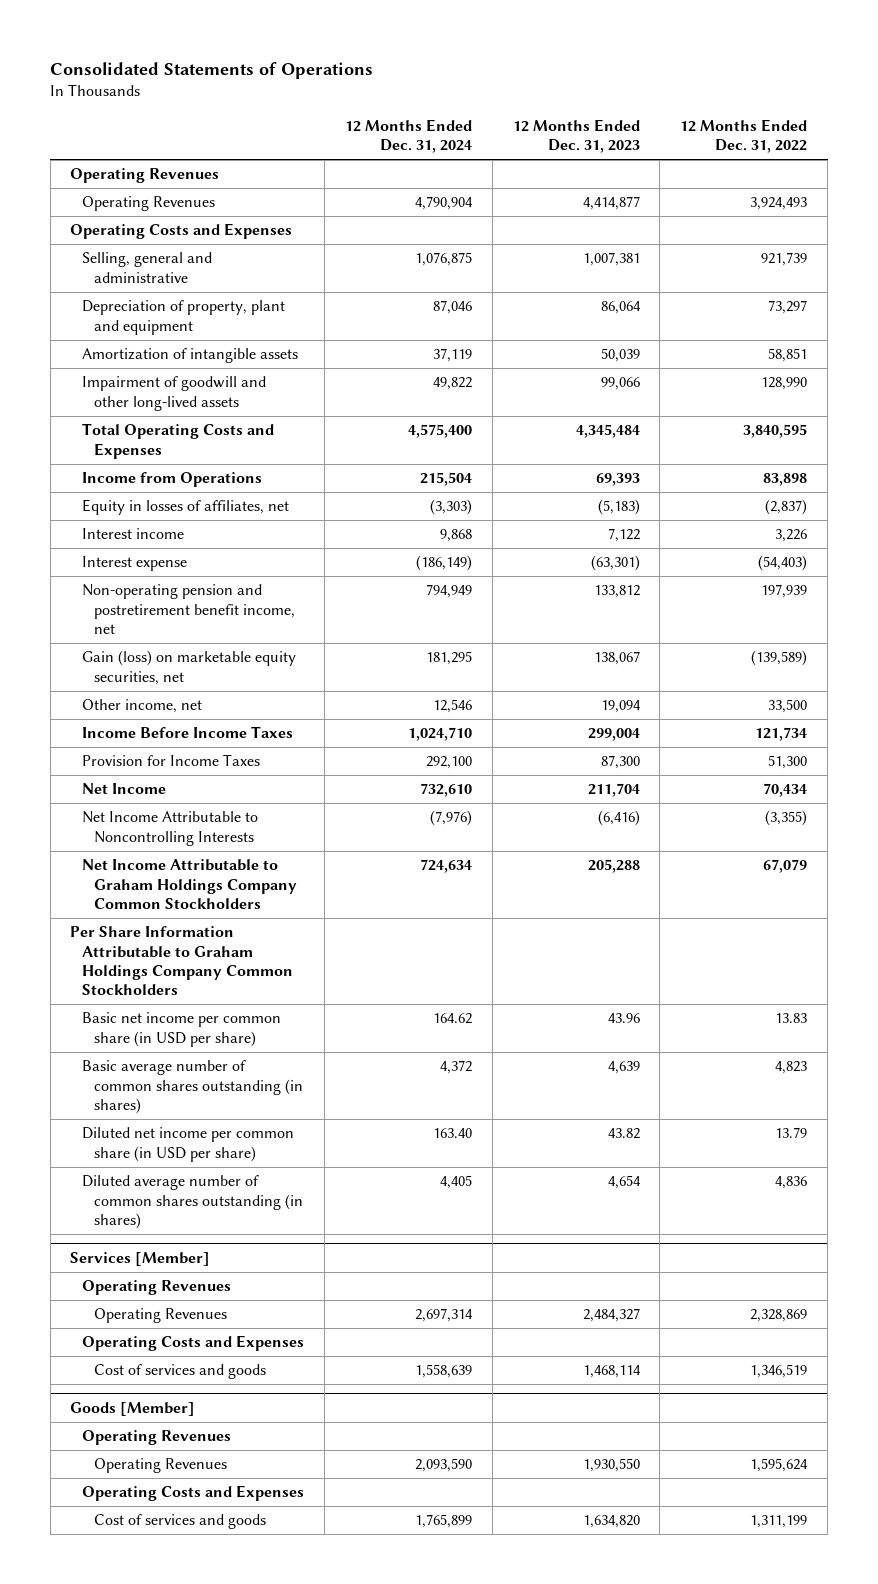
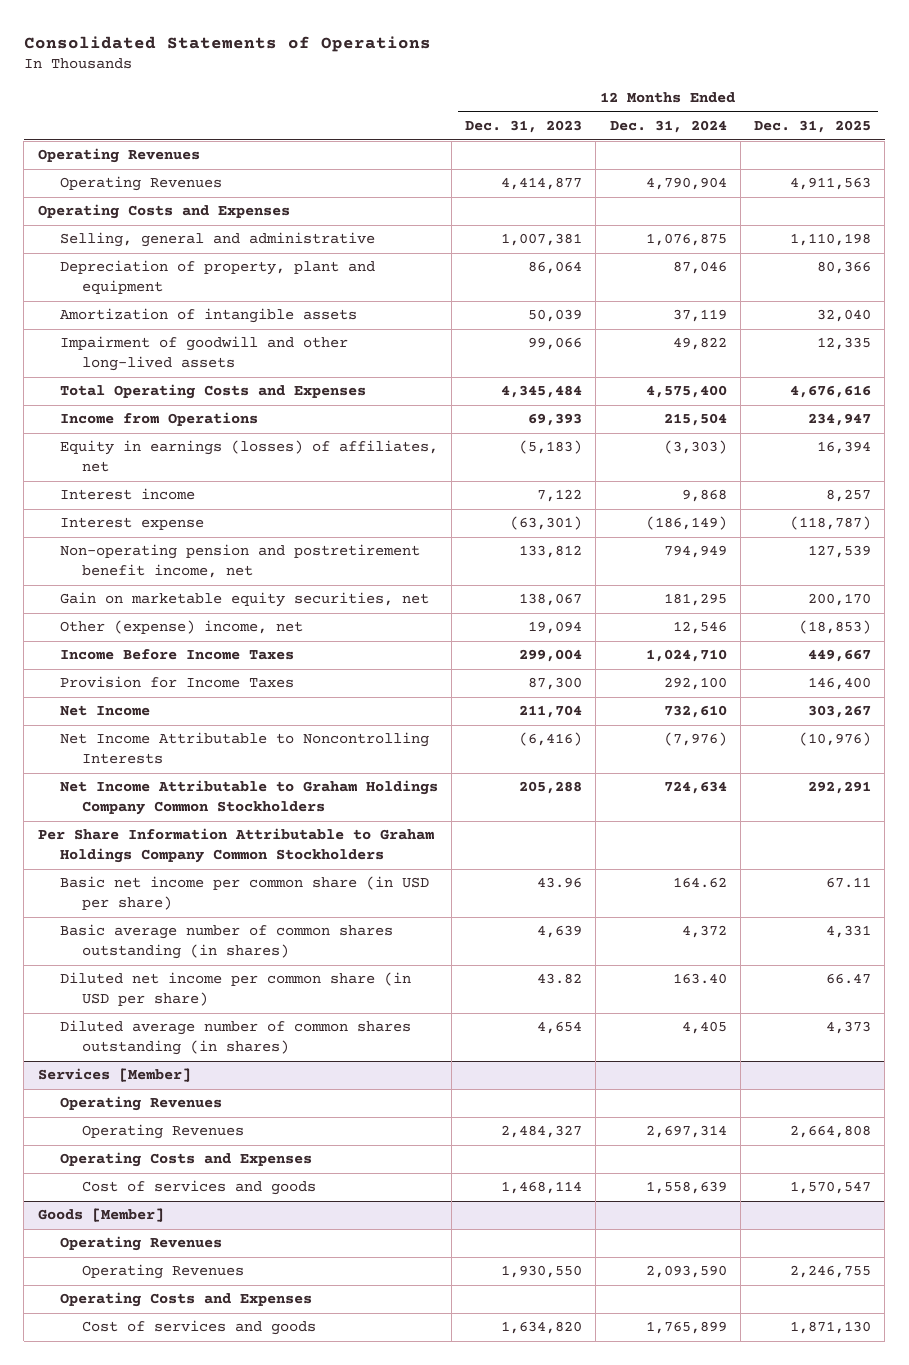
[680,119,808,154] 12 Months Ended Dec. 31, 2022 -> none
none -> [754,120,872,134] Dec. 31, 2025
[82,499,290,516] Equity in losses of affiliates, net -> [59,440,438,473] Equity in earnings (losses) of affiliates, net
[82,650,297,685] Gain (loss) on marketable equity securities, net -> [59,592,429,608] Gain on marketable equity securities, net
[82,699,203,714] Other income, net -> [59,620,303,635] Other (expense) income, net

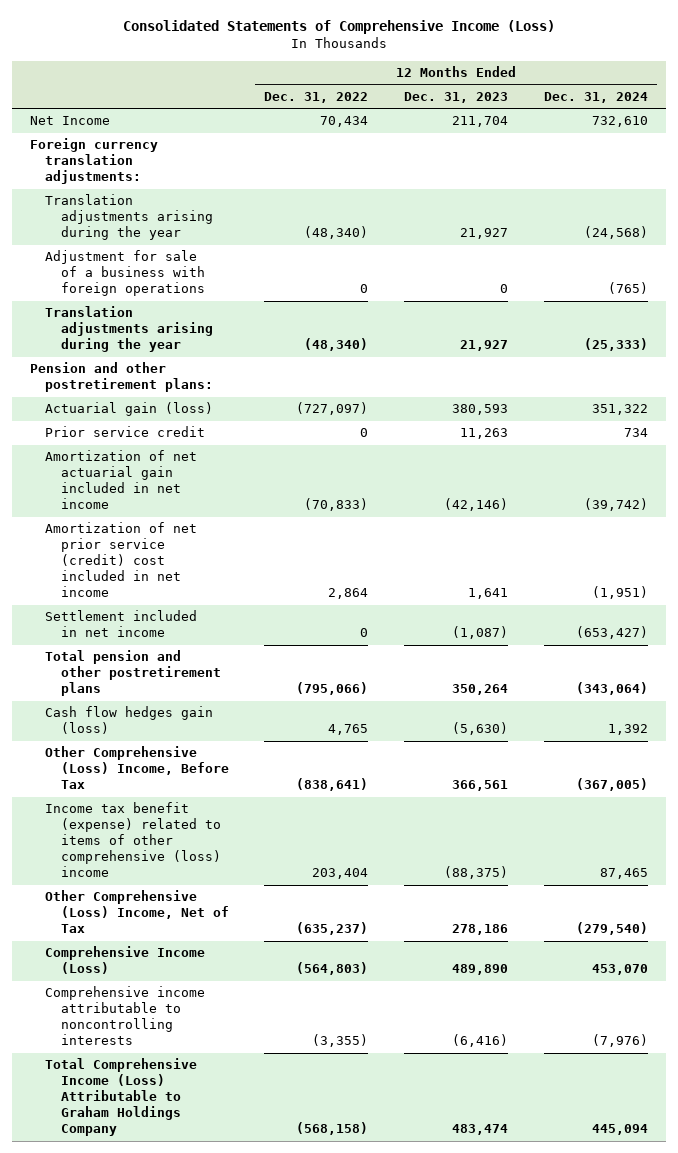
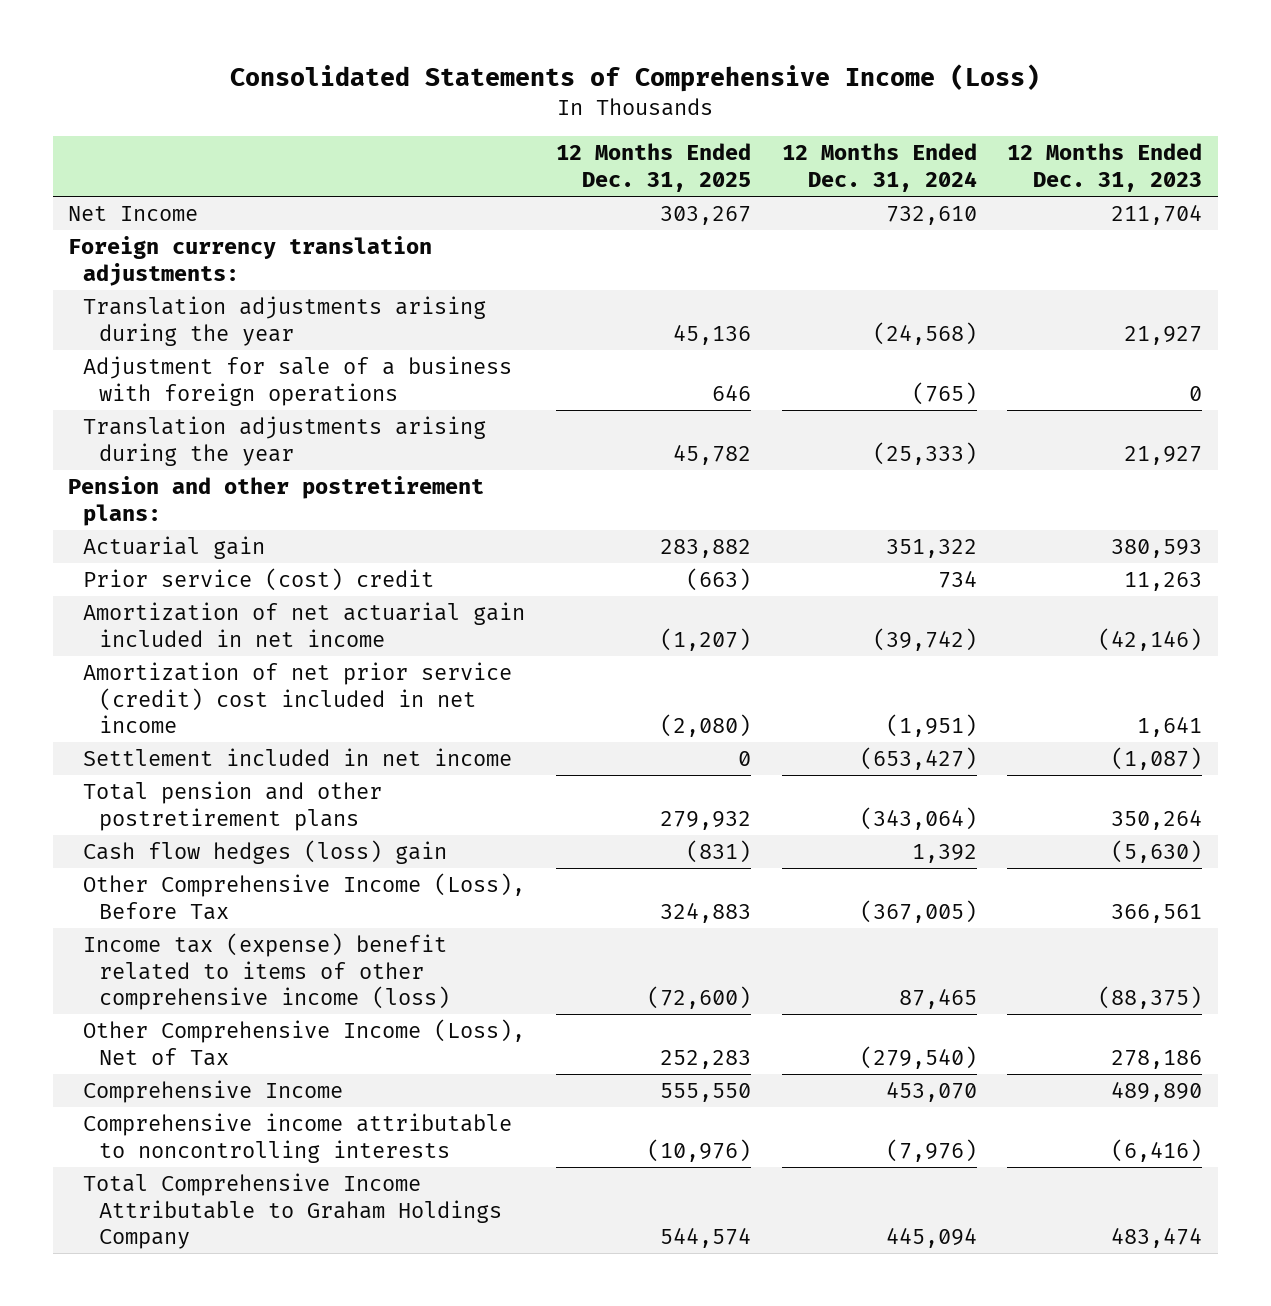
[264,91,369,103] Dec. 31, 2022 -> none
none -> [556,143,752,192] 12 Months Ended Dec. 31, 2025
[45,402,214,417] Actuarial gain (loss) -> [83,536,266,560] Actuarial gain
[45,426,206,438] Prior service credit -> [83,568,435,592] Prior service (cost) credit
[45,706,214,735] Cash flow hedges gain (loss) -> [83,840,448,865] Cash flow hedges (loss) gain
[45,746,229,790] Other Comprehensive (Loss) Income, Before Tax -> [83,873,526,920] Other Comprehensive Income (Loss), Before Tax
[45,802,221,878] Income tax benefit (expense) related to items of other comprehensive (loss) income -> [83,933,450,1010] Income tax (expense) benefit related to items of other comprehensive income (loss)
[45,890,229,934] Other Comprehensive (Loss) Income, Net of Tax -> [83,1019,526,1066] Other Comprehensive Income (Loss), Net of Tax
[45,946,206,975] Comprehensive Income (Loss) -> [83,1080,344,1104] Comprehensive Income
[45,1058,198,1137] Total Comprehensive Income (Loss) Attributable to Graham Holdings Company -> [83,1173,502,1249] Total Comprehensive Income Attributable to Graham Holdings Company

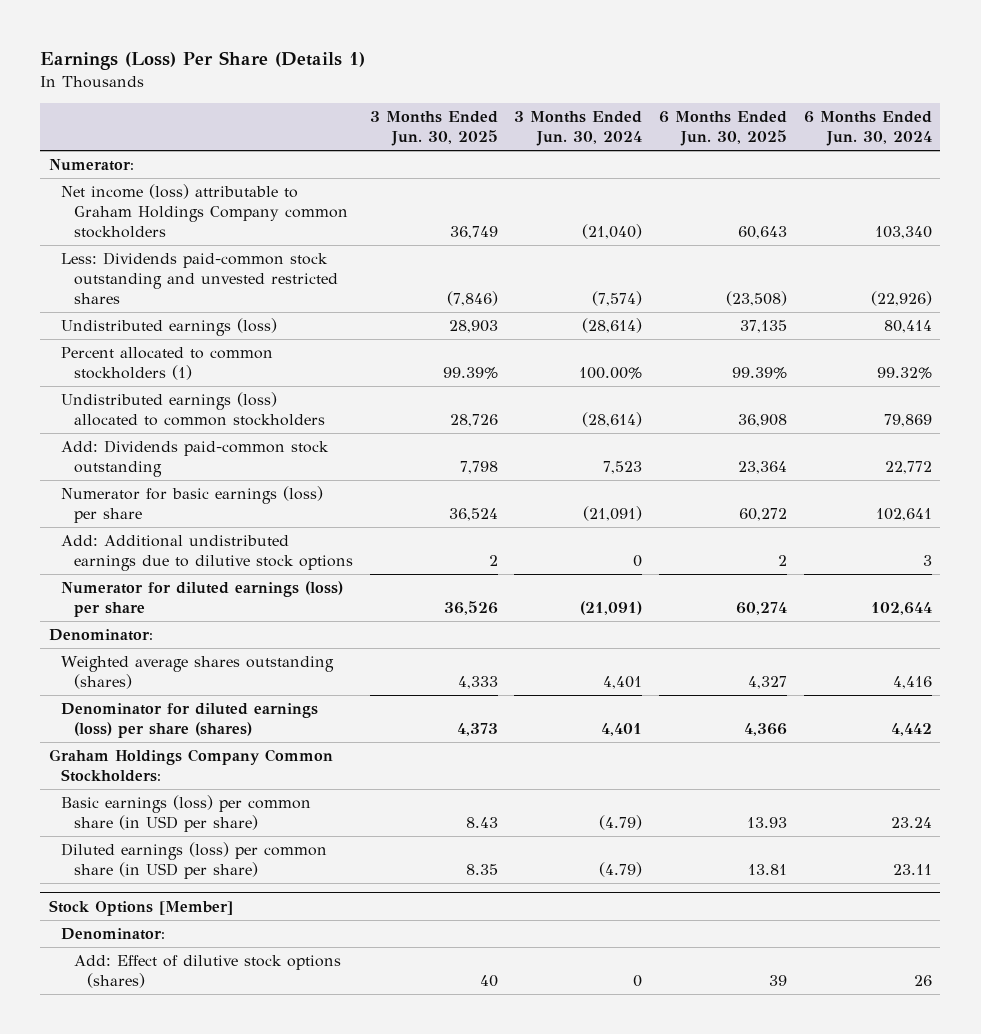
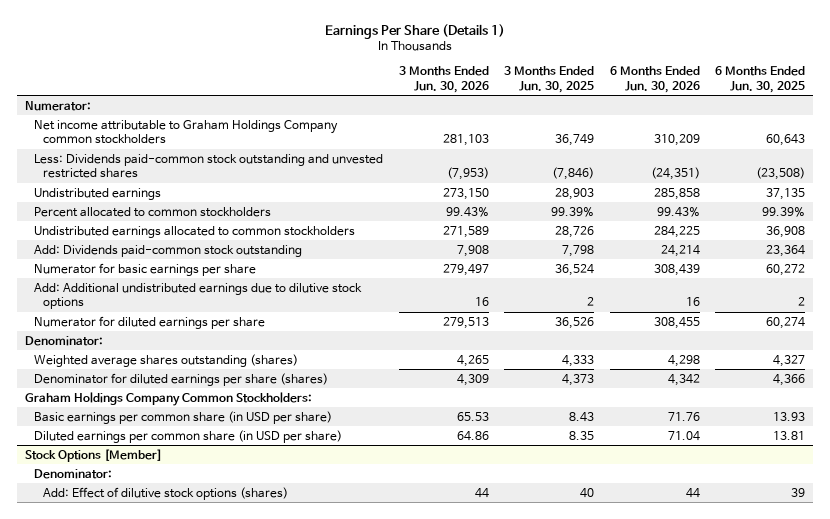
[40,51,366,71] Earnings (Loss) Per Share (Details 1) -> [325,23,506,39] Earnings Per Share (Details 1)
[514,111,643,146] 3 Months Ended Jun. 30, 2024 -> none
[803,111,932,146] 6 Months Ended Jun. 30, 2024 -> none
none -> [398,66,489,94] 3 Months Ended Jun. 30, 2026
none -> [609,66,700,94] 6 Months Ended Jun. 30, 2026
[61,184,349,238] Net income (loss) attributable to Graham Holdings Company common stockholders -> [34,119,339,145] Net income attributable to Graham Holdings Company common stockholders
[61,318,278,337] Undistributed earnings (loss) -> [34,187,162,200] Undistributed earnings
[61,347,274,381] Percent allocated to common stockholders (1) -> [34,206,272,217] Percent allocated to common stockholders
[61,392,326,427] Undistributed earnings (loss) allocated to common stockholders -> [34,225,356,238] Undistributed earnings allocated to common stockholders
[61,486,324,524] Numerator for basic earnings (loss) per share -> [34,262,257,276] Numerator for basic earnings per share
[61,581,344,618] Numerator for diluted earnings (loss) per share -> [34,315,266,329] Numerator for diluted earnings per share
[61,703,319,739] Denominator for diluted earnings (loss) per share (shares) -> [34,372,329,386] Denominator for diluted earnings per share (shares)
[61,795,312,833] Basic earnings (loss) per common share (in USD per share) -> [34,410,333,424] Basic earnings per common share (in USD per share)
[61,842,328,880] Diluted earnings (loss) per common share (in USD per share) -> [34,429,343,443] Diluted earnings per common share (in USD per share)

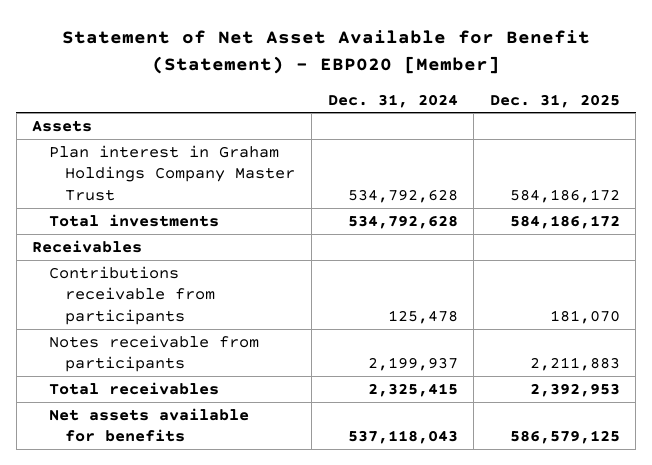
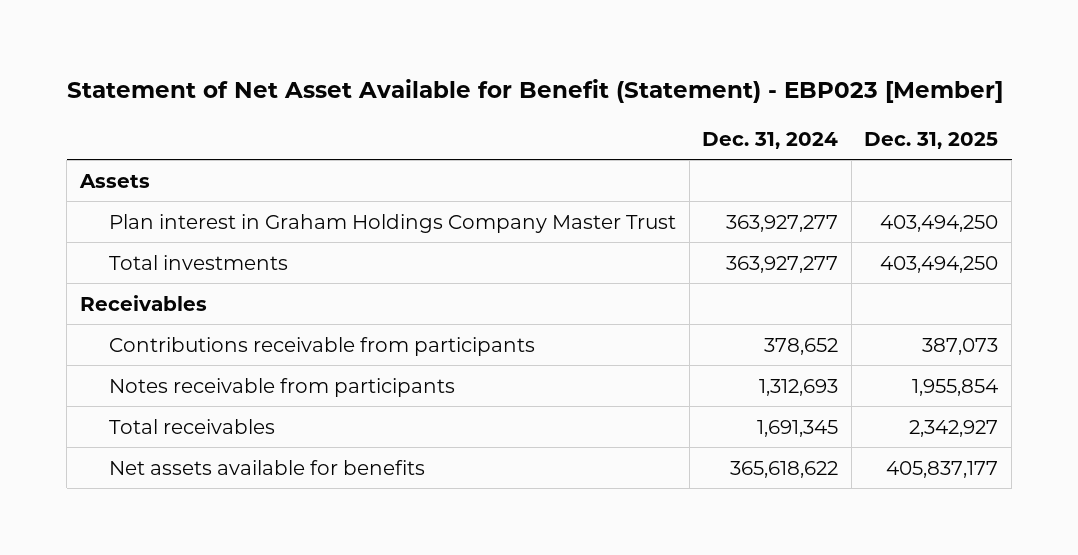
[62,29,591,74] Statement of Net Asset Available for Benefit (Statement) - EBP020 [Member] -> [66,78,1003,103] Statement of Net Asset Available for Benefit (Statement) - EBP023 [Member]
[347,188,458,203] 534,792,628 -> [726,214,839,232] 363,927,277
[509,188,620,203] 584,186,172 -> [880,214,999,232] 403,494,250
[347,214,458,229] 534,792,628 -> [726,255,839,273] 363,927,277
[509,214,620,229] 584,186,172 -> [880,255,999,273] 403,494,250
[387,309,458,324] 125,478 -> [764,337,839,355] 378,652
[549,309,620,324] 181,070 -> [922,337,999,355] 387,073
[367,357,458,372] 2,199,937 -> [759,378,839,396] 1,312,693
[529,357,620,372] 2,211,883 -> [912,378,999,396] 1,955,854
[367,382,458,397] 2,325,415 -> [757,419,839,437] 1,691,345
[529,382,620,397] 2,392,953 -> [909,419,999,437] 2,342,927
[347,430,458,445] 537,118,043 -> [730,460,839,478] 365,618,622
[509,430,620,445] 586,579,125 -> [886,460,999,478] 405,837,177

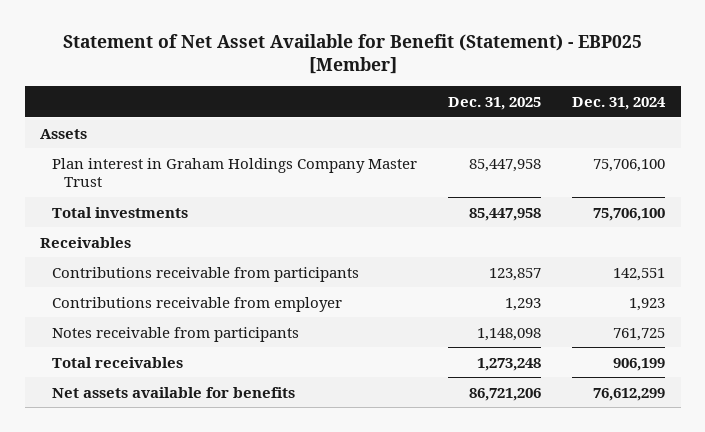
[66,78,1003,103] Statement of Net Asset Available for Benefit (Statement) - EBP023 [Member] -> [62,33,642,75] Statement of Net Asset Available for Benefit (Statement) - EBP025 [Member]
[726,214,839,232] 363,927,277 -> [593,158,666,172] 75,706,100
[880,214,999,232] 403,494,250 -> [468,158,541,172] 85,447,958
[726,255,839,273] 363,927,277 -> [593,207,666,221] 75,706,100
[880,255,999,273] 403,494,250 -> [468,207,541,221] 85,447,958
[764,337,839,355] 378,652 -> [613,267,666,281] 142,551
[922,337,999,355] 387,073 -> [488,267,541,281] 123,857
none -> [51,296,342,312] Contributions receivable from employer
[759,378,839,396] 1,312,693 -> [613,327,666,341] 761,725
[912,378,999,396] 1,955,854 -> [476,327,541,341] 1,148,098
[757,419,839,437] 1,691,345 -> [613,357,666,371] 906,199
[909,419,999,437] 2,342,927 -> [476,357,541,371] 1,273,248
[730,460,839,478] 365,618,622 -> [593,387,666,401] 76,612,299
[886,460,999,478] 405,837,177 -> [468,387,541,401] 86,721,206

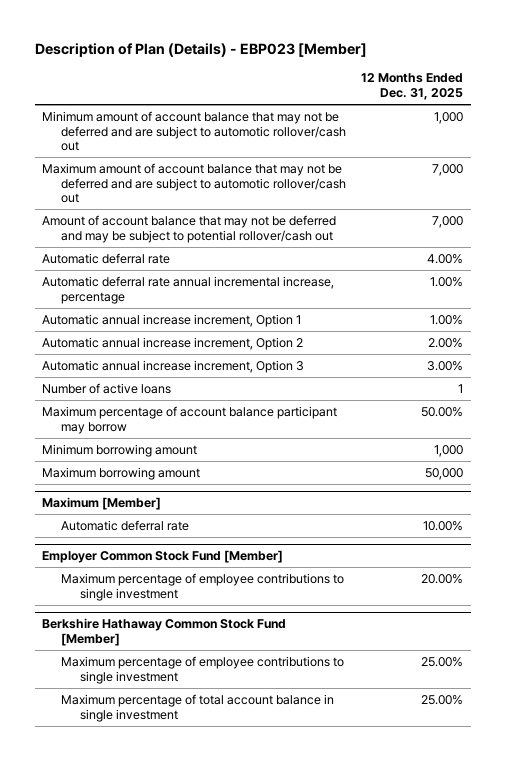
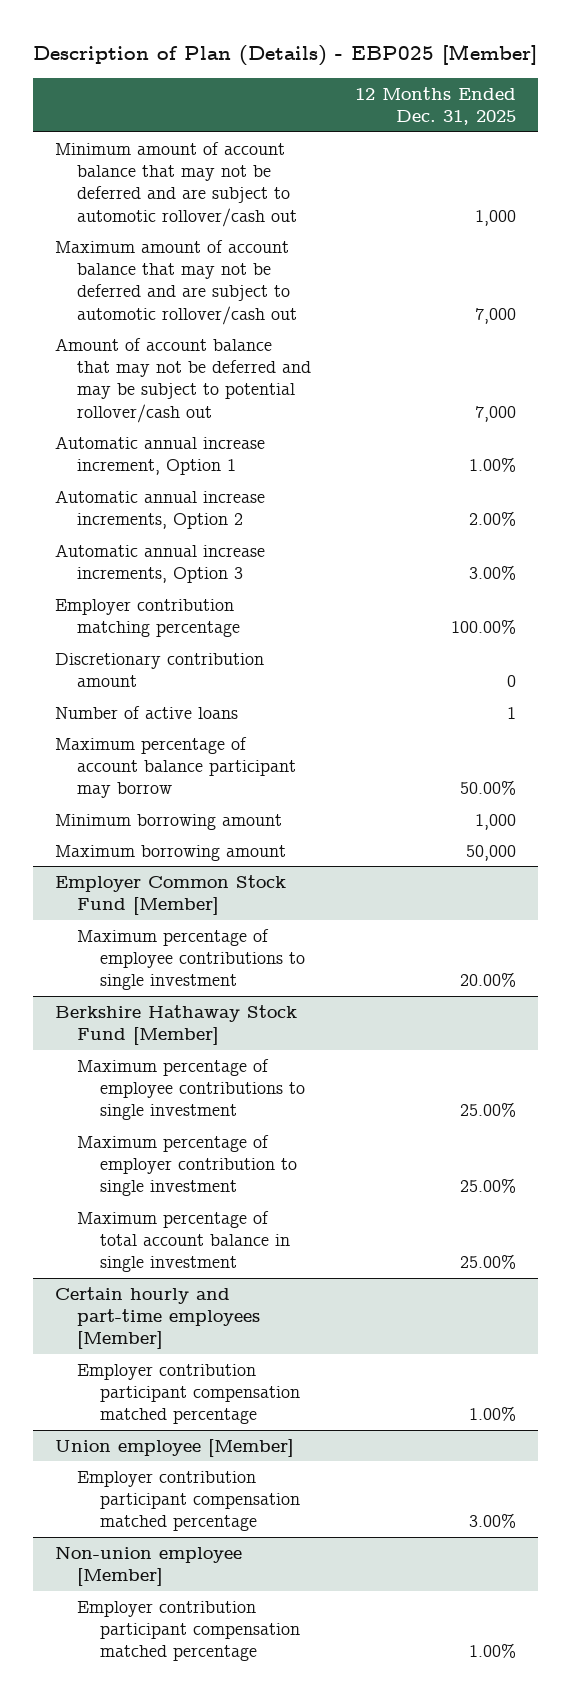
[34,43,367,58] Description of Plan (Details) - EBP023 [Member] -> [33,44,538,67] Description of Plan (Details) - EBP025 [Member]
[42,252,171,264] Automatic deferral rate -> none
[42,275,335,304] Automatic deferral rate annual incremental increase, percentage -> none
[42,336,304,350] Automatic annual increase increment, Option 2 -> [54,489,265,529] Automatic annual increase increments, Option 2
[42,359,305,373] Automatic annual increase increment, Option 3 -> [54,543,265,583] Automatic annual increase increments, Option 3
none -> [54,598,241,637] Employer contribution matching percentage
none -> [54,652,264,687] Discretionary contribution amount
[42,497,162,511] Maximum [Member] -> none
[61,519,190,531] Automatic deferral rate -> none
[42,618,287,646] Berkshire Hathaway Common Stock Fund [Member] -> [54,1004,297,1045] Berkshire Hathaway Stock Fund [Member]
none -> [77,1134,297,1197] Maximum percentage of employer contribution to single investment
none -> [54,1286,261,1350] Certain hourly and part-time employees [Member]
none -> [77,1363,300,1425] Employer contribution participant compensation matched percentage
none -> [54,1438,294,1457] Union employee [Member]
none -> [77,1470,300,1532] Employer contribution participant compensation matched percentage
none -> [54,1545,242,1586] Non-union employee [Member]
none -> [77,1600,300,1662] Employer contribution participant compensation matched percentage

